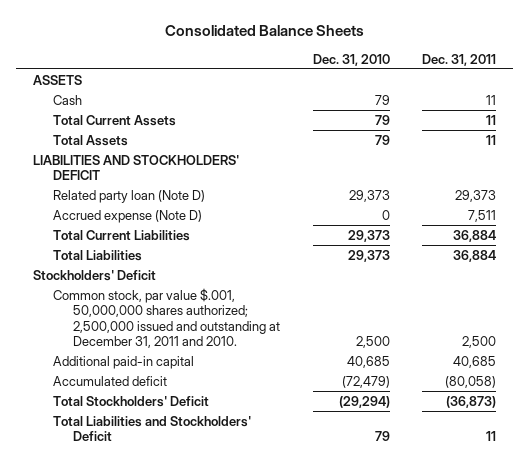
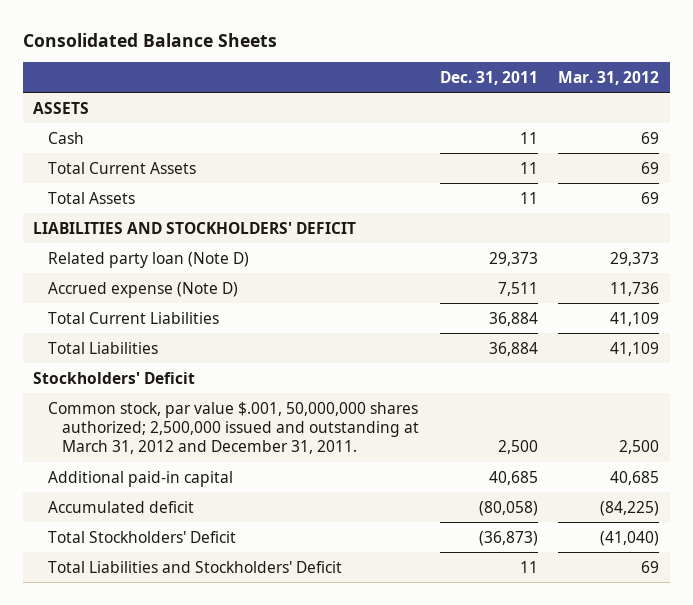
[312,53,390,66] Dec. 31, 2010 -> none
none -> [558,70,660,85] Mar. 31, 2012
[52,287,280,349] Common stock, par value $.001, 50,000,000 shares authorized; 2,500,000 issued and outstanding at December 31, 2011 and 2010. -> [47,401,419,455] Common stock, par value $.001, 50,000,000 shares authorized; 2,500,000 issued and outstanding at March 31, 2012 and December 31, 2011.

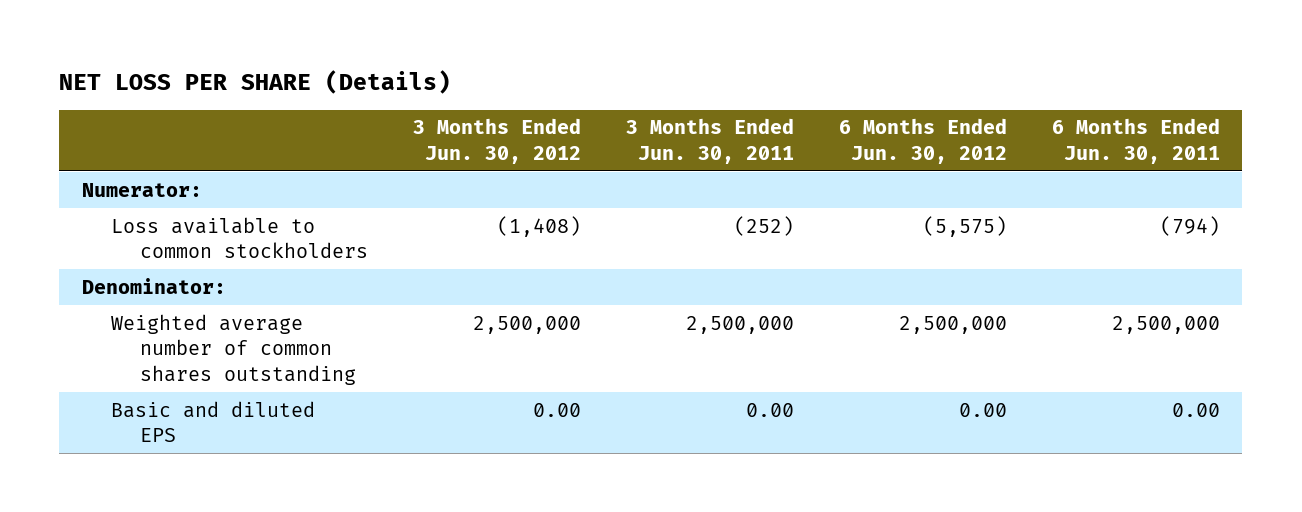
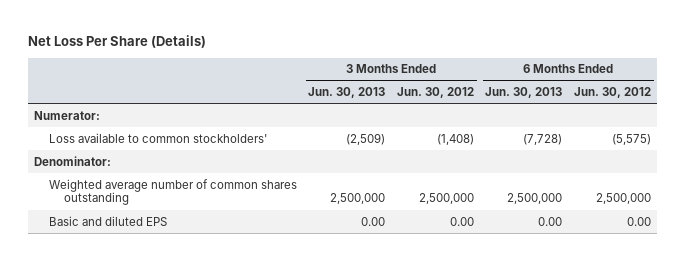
[59,69,452,94] NET LOSS PER SHARE (Details) -> [28,35,207,49] Net Loss Per Share (Details)
[625,118,794,164] 3 Months Ended Jun. 30, 2011 -> none
[1051,118,1220,164] 6 Months Ended Jun. 30, 2011 -> none
none -> [308,87,386,99] Jun. 30, 2013
none -> [485,87,563,99] Jun. 30, 2013
[110,216,368,259] Loss available to common stockholders -> [48,132,267,143] Loss available to common stockholders'

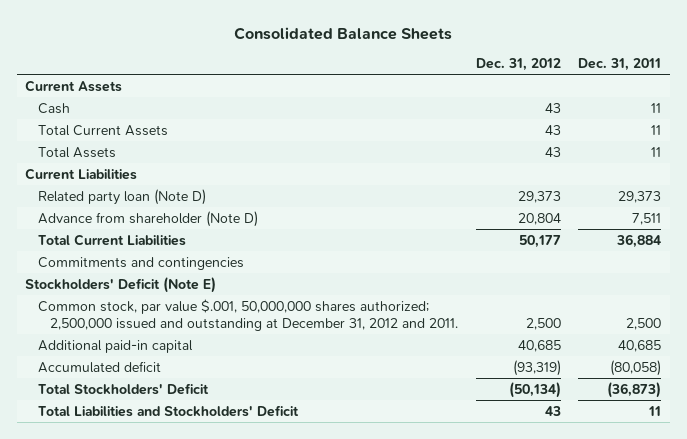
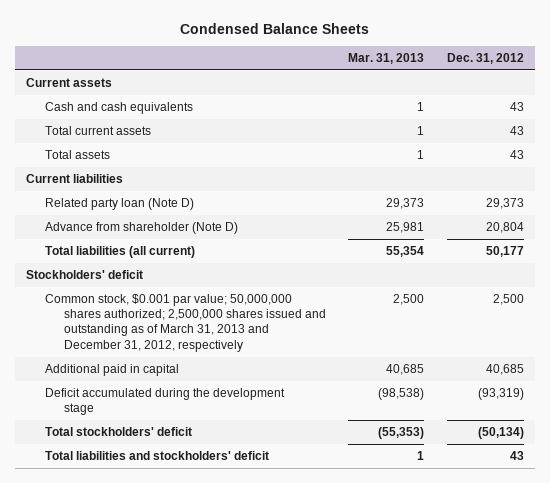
[234,26,453,40] Consolidated Balance Sheets -> [179,22,369,34] Condensed Balance Sheets
[578,58,662,72] Dec. 31, 2011 -> none
none -> [348,52,425,64] Mar. 31, 2013
[25,79,123,92] Current Assets -> [26,78,113,88] Current assets
[37,102,70,114] Cash -> [45,102,194,115] Cash and cash equivalents
[37,124,168,136] Total Current Assets -> [45,126,152,136] Total current assets
[37,146,116,158] Total Assets -> [45,150,111,160] Total assets
[25,167,138,180] Current Liabilities -> [26,174,124,184] Current liabilities
[37,256,244,270] Commitments and contingencies -> none
[37,233,186,246] Total Current Liabilities -> [45,246,196,259] Total liabilities (all current)
[25,276,217,293] Stockholders' Deficit (Note E) -> [26,270,144,280] Stockholders' deficit
[37,298,459,332] Common stock, par value $.001, 50,000,000 shares authorized; 2,500,000 issued and outstanding at December 31, 2012 and 2011. -> [45,294,327,352] Common stock, $0.001 par value; 50,000,000 shares authorized; 2,500,000 shares issued and outstanding as of March 31, 2013 and December 31, 2012, respectively
[37,339,193,353] Additional paid-in capital -> [45,364,180,377] Additional paid in capital
[37,360,161,373] Accumulated deficit -> [45,388,286,416] Deficit accumulated during the development stage
[37,382,209,395] Total Stockholders' Deficit -> [45,427,193,437] Total stockholders' deficit
[37,404,299,417] Total Liabilities and Stockholders' Deficit -> [45,451,270,461] Total liabilities and stockholders' deficit

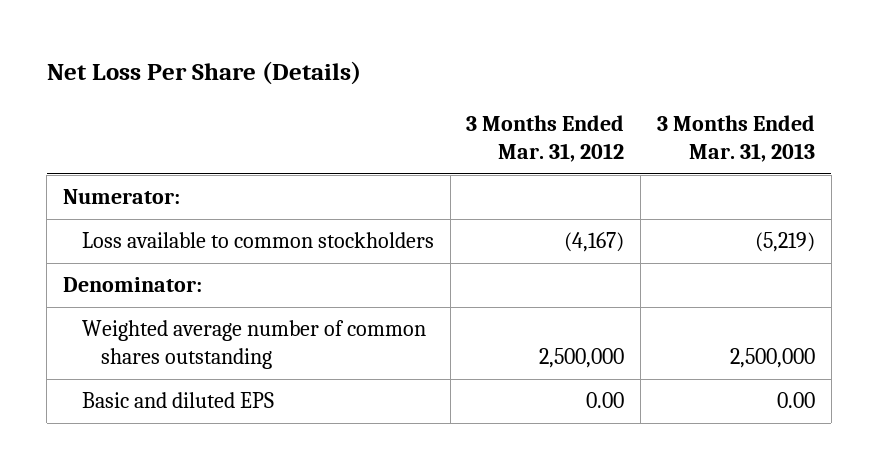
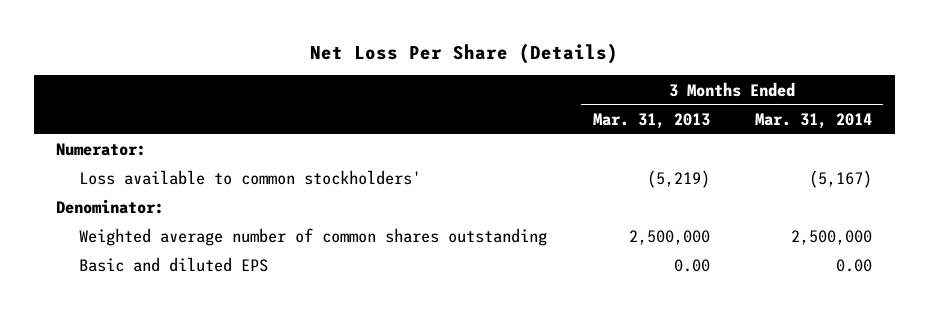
[466,115,625,163] 3 Months Ended Mar. 31, 2012 -> none
none -> [754,112,872,129] Mar. 31, 2014
[81,232,434,249] Loss available to common stockholders -> [79,170,422,186] Loss available to common stockholders'

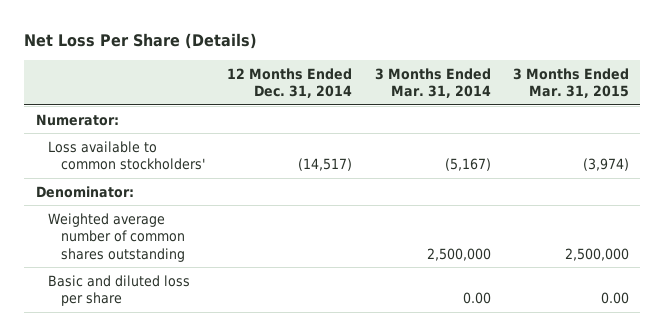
[592,112,710,129] Mar. 31, 2013 -> none
none -> [227,67,353,99] 12 Months Ended Dec. 31, 2014
none -> [512,67,629,99] 3 Months Ended Mar. 31, 2015
[79,257,269,273] Basic and diluted EPS -> [48,274,191,307] Basic and diluted loss per share

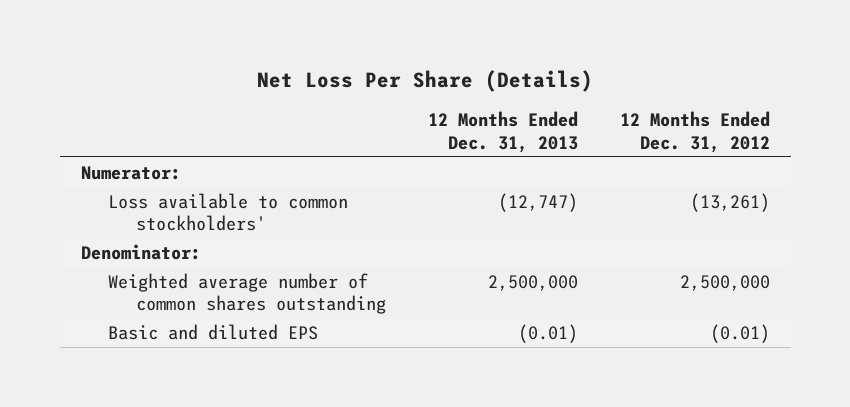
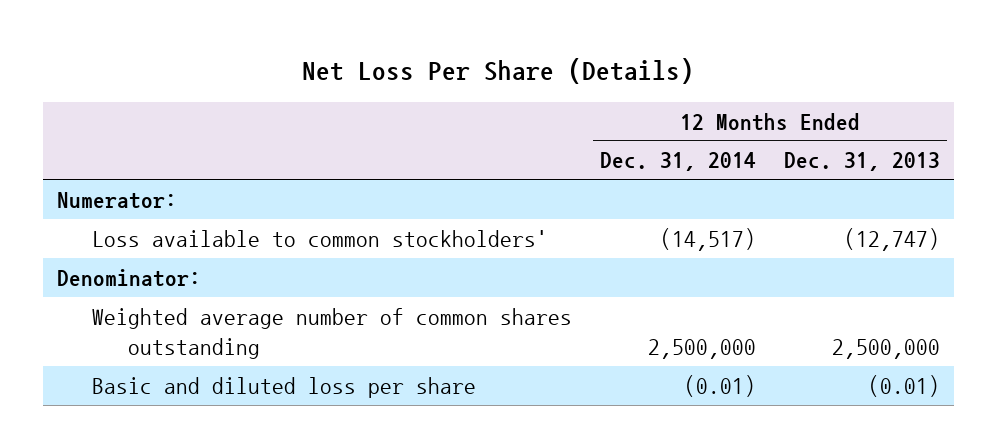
[619,110,770,153] 12 Months Ended Dec. 31, 2012 -> none
none -> [600,152,757,172] Dec. 31, 2014
[108,323,319,340] Basic and diluted EPS -> [92,376,477,398] Basic and diluted loss per share

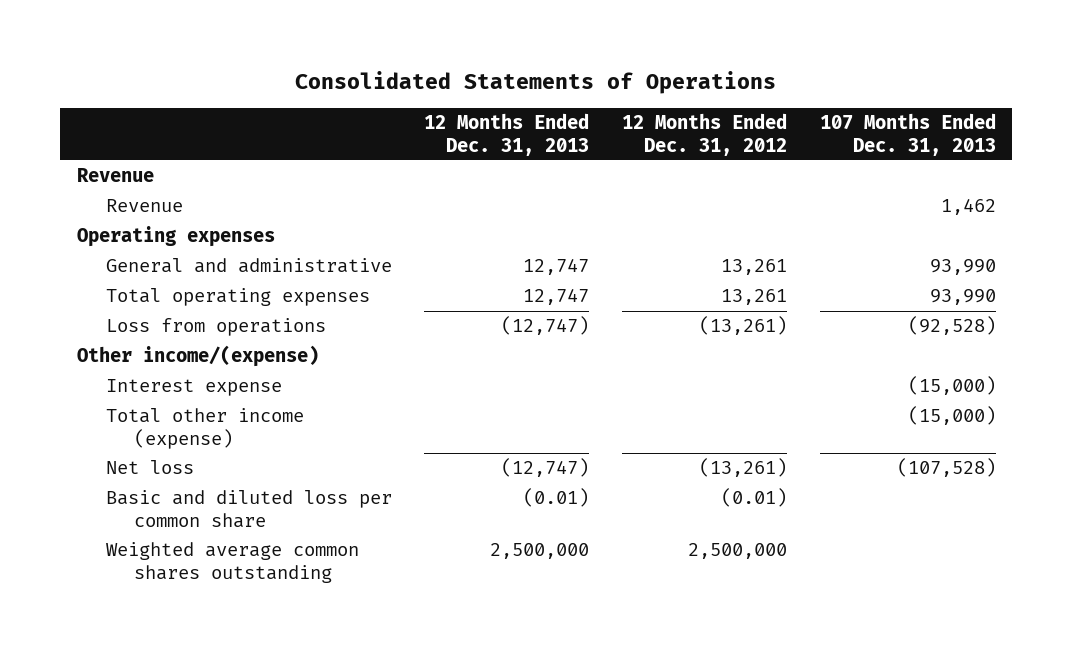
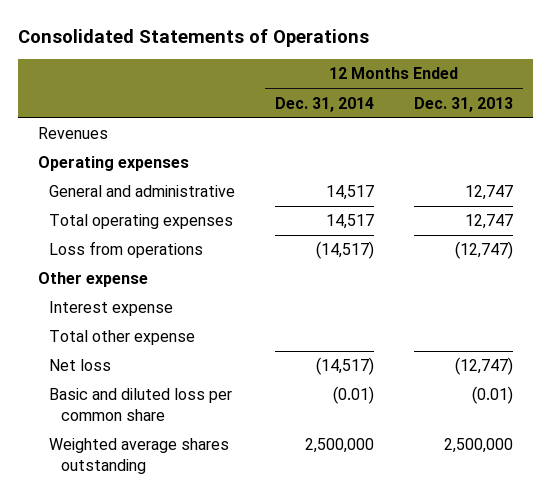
[621,112,787,156] 12 Months Ended Dec. 31, 2012 -> none
[819,112,996,156] 107 Months Ended Dec. 31, 2013 -> none
none -> [275,96,375,112] Dec. 31, 2014
[76,168,154,183] Revenue -> none
[105,199,183,213] Revenue -> [37,127,108,140] Revenues
[76,345,319,368] Other income/(expense) -> [37,272,148,288] Other expense
[105,408,304,450] Total other income (expense) -> [49,330,196,346] Total other expense
[105,542,359,584] Weighted average common shares outstanding -> [49,438,230,474] Weighted average shares outstanding

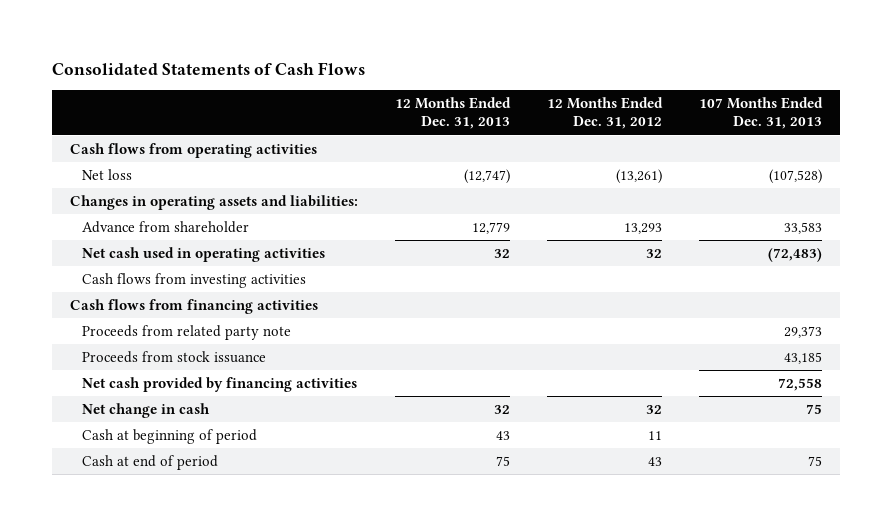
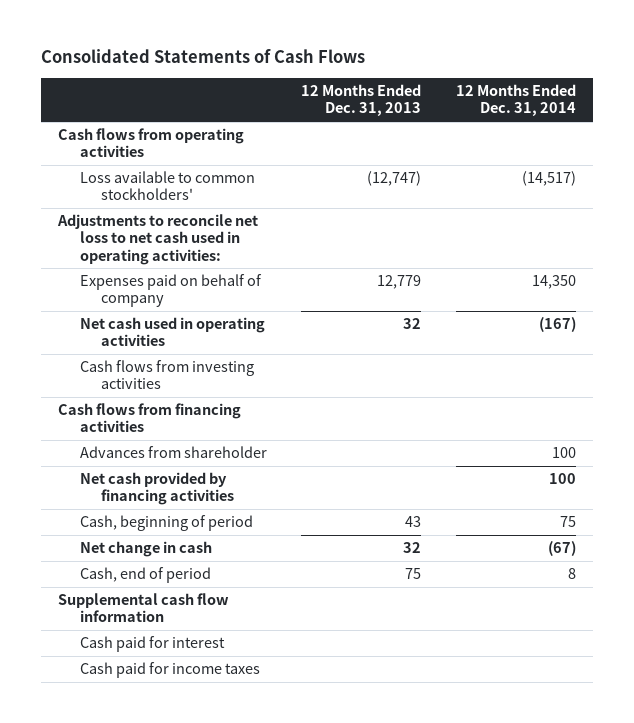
[546,97,663,130] 12 Months Ended Dec. 31, 2012 -> none
[698,97,823,130] 107 Months Ended Dec. 31, 2013 -> none
none -> [456,84,577,117] 12 Months Ended Dec. 31, 2014
[70,195,359,211] Changes in operating assets and liabilities: -> none
[81,169,132,181] Net loss -> [79,171,255,201] Loss available to common stockholders'
none -> [57,214,259,265] Adjustments to reconcile net loss to net cash used in operating activities:
[81,221,249,234] Advance from shareholder -> [79,274,262,308] Expenses paid on behalf of company
[81,351,266,364] Proceeds from stock issuance -> none
[81,325,291,341] Proceeds from related party note -> [79,446,267,459] Advances from shareholder
none -> [79,515,253,532] Cash, beginning of period
[81,455,218,471] Cash at end of period -> none
[81,429,257,445] Cash at beginning of period -> [79,567,211,584] Cash, end of period
[496,431,511,441] 43 -> [405,568,422,580] 75
none -> [58,593,230,623] Supplemental cash flow information
none -> [79,636,225,653] Cash paid for interest
none -> [79,662,260,679] Cash paid for income taxes

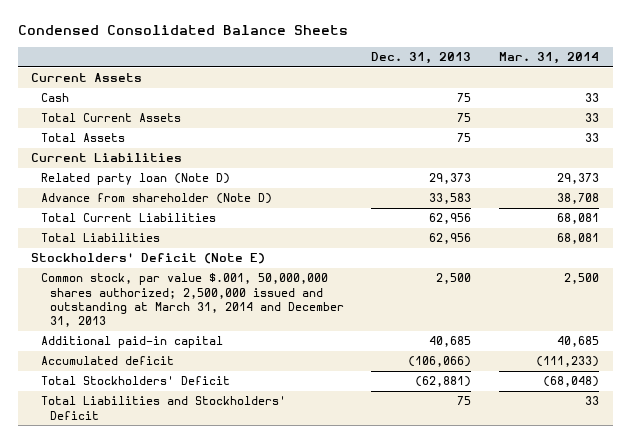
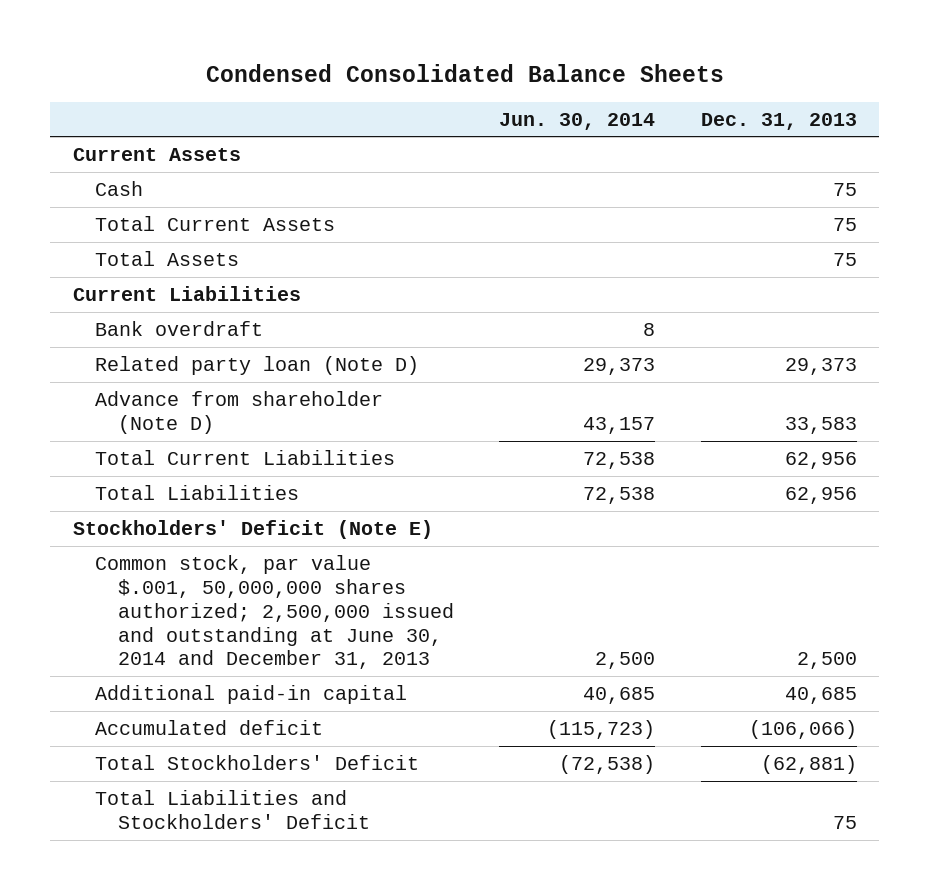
[498,52,599,65] Mar. 31, 2014 -> none
none -> [499,112,656,130] Jun. 30, 2014
none -> [95,320,264,336] Bank overdraft
[40,273,344,327] Common stock, par value $.001, 50,000,000 shares authorized; 2,500,000 issued and outstanding at March 31, 2014 and December 31, 2013 -> [95,554,454,670] Common stock, par value $.001, 50,000,000 shares authorized; 2,500,000 issued and outstanding at June 30, 2014 and December 31, 2013

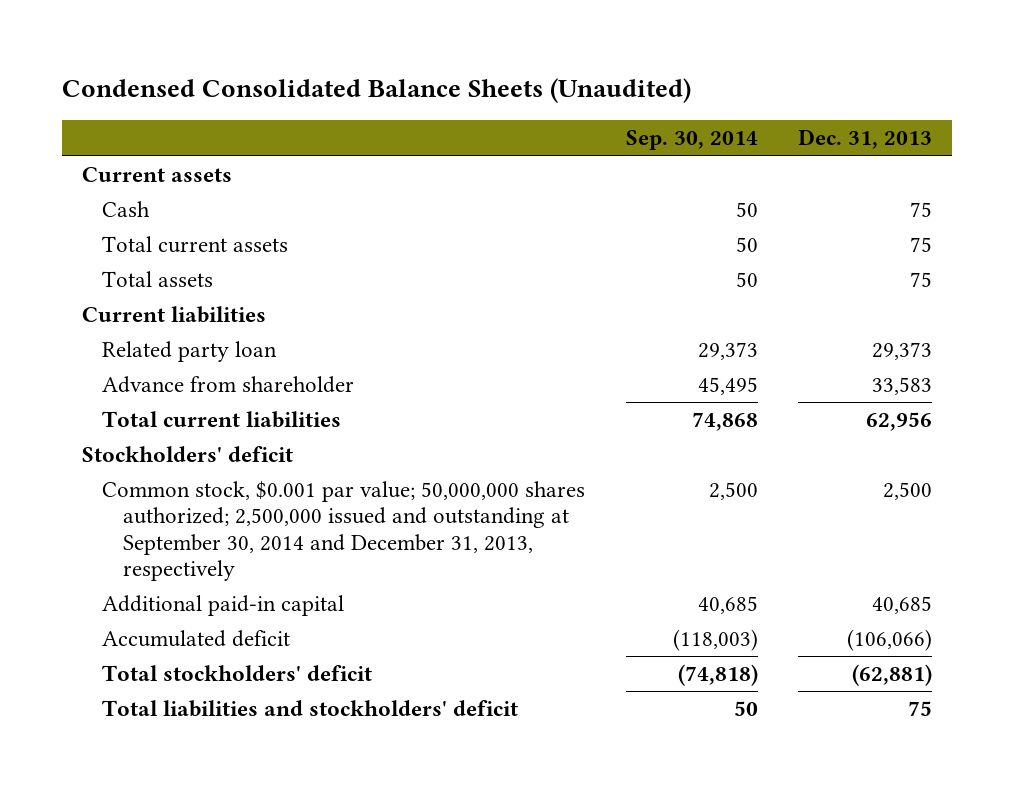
[205,63,724,82] Condensed Consolidated Balance Sheets -> [61,78,691,104] Condensed Consolidated Balance Sheets (Unaudited)
[499,112,656,130] Jun. 30, 2014 -> none
none -> [625,130,758,151] Sep. 30, 2014
[72,147,241,161] Current Assets -> [81,167,232,183] Current assets
[95,320,264,336] Bank overdraft -> none
[95,484,300,500] Total Liabilities -> none
[95,215,336,231] Total Current Assets -> [102,236,289,254] Total current assets
[95,250,240,266] Total Assets -> [102,271,214,288] Total assets
[72,285,301,301] Current Liabilities -> [81,306,266,324] Current liabilities
[95,355,420,375] Related party loan (Note D) -> [102,341,278,363] Related party loan
[95,390,384,434] Advance from shareholder (Note D) -> [102,376,355,394] Advance from shareholder
[95,449,396,465] Total Current Liabilities -> [102,411,342,429] Total current liabilities
[72,519,433,539] Stockholders' Deficit (Note E) -> [81,446,293,463] Stockholders' deficit
[95,554,454,670] Common stock, par value $.001, 50,000,000 shares authorized; 2,500,000 issued and outstanding at June 30, 2014 and December 31, 2013 -> [102,481,586,582] Common stock, $0.001 par value; 50,000,000 shares authorized; 2,500,000 issued and outstanding at September 30, 2014 and December 31, 2013, respectively
[95,754,420,770] Total Stockholders' Deficit -> [102,665,373,682] Total stockholders' deficit
[95,789,370,829] Total Liabilities and Stockholders' Deficit -> [102,700,519,718] Total liabilities and stockholders' deficit

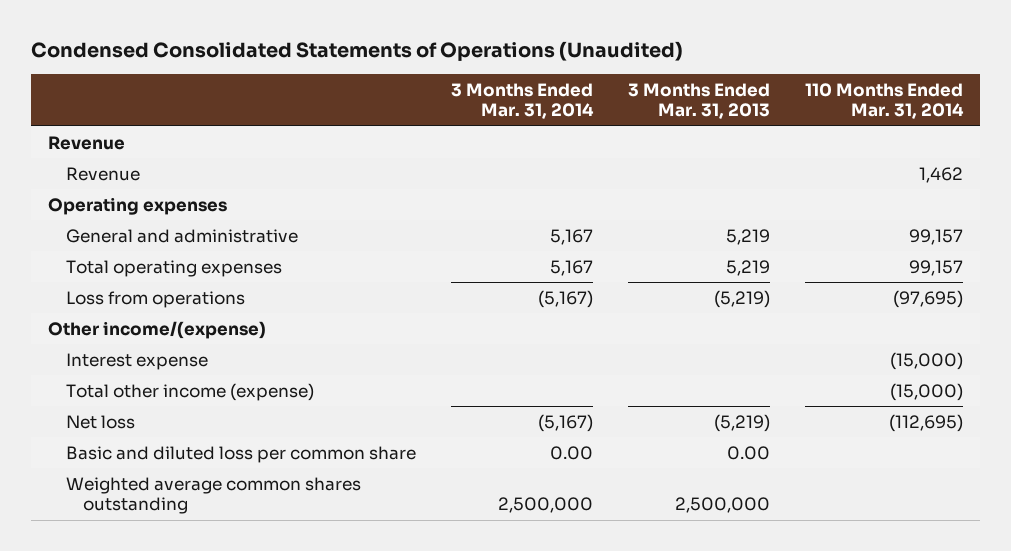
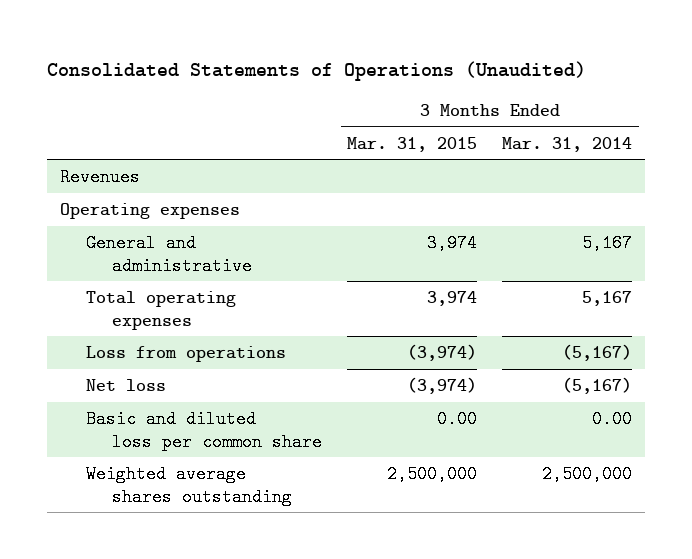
[30,41,683,62] Condensed Consolidated Statements of Operations (Unaudited) -> [47,60,587,81] Consolidated Statements of Operations (Unaudited)
[627,82,770,120] 3 Months Ended Mar. 31, 2013 -> none
[804,82,964,120] 110 Months Ended Mar. 31, 2014 -> none
none -> [347,136,478,152] Mar. 31, 2015
[48,135,126,150] Revenue -> none
[65,166,140,181] Revenue -> [59,167,140,186] Revenues
[48,320,267,339] Other income/(expense) -> none
[65,352,208,370] Interest expense -> none
[65,382,314,401] Total other income (expense) -> none
[65,476,361,515] Weighted average common shares outstanding -> [86,464,293,506] Weighted average shares outstanding

